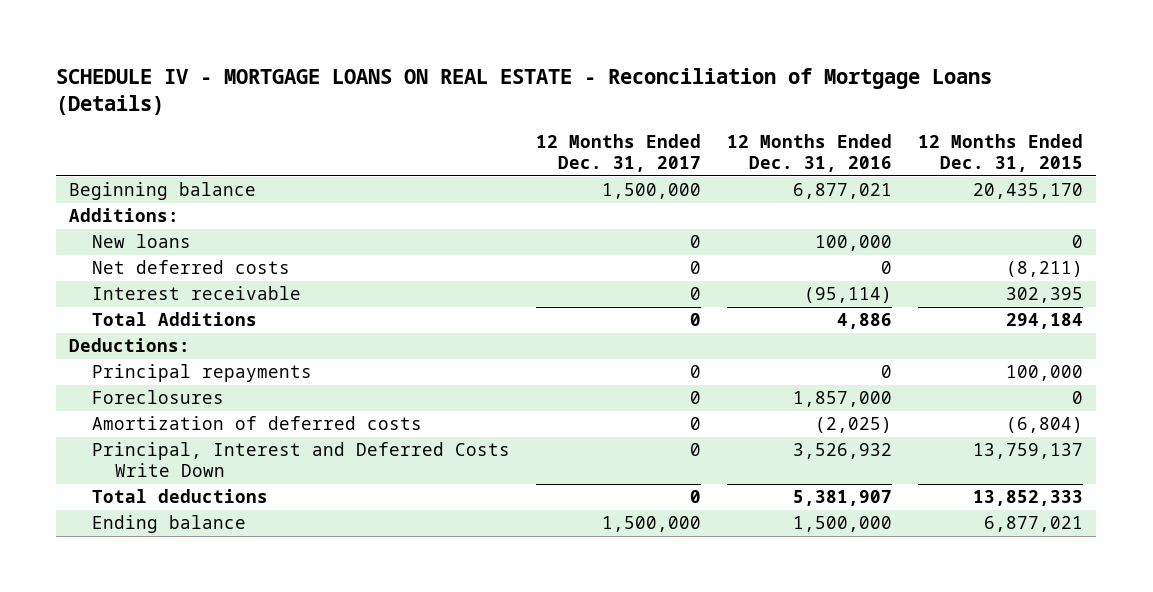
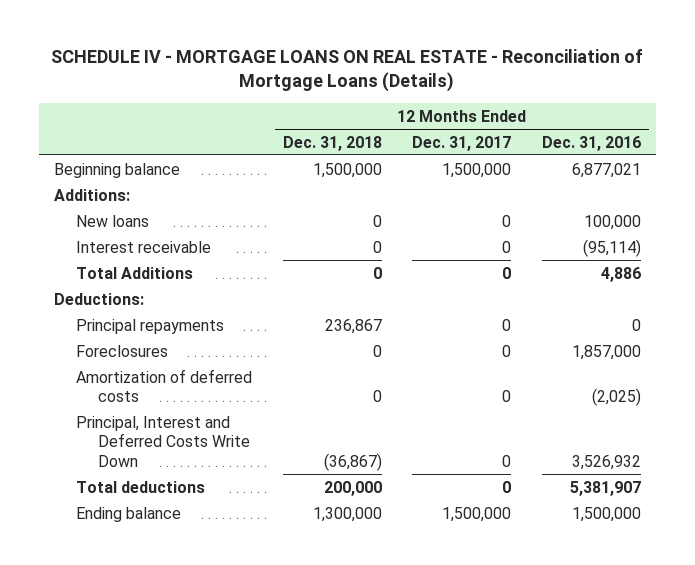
[918,134,1084,172] 12 Months Ended Dec. 31, 2015 -> none
none -> [282,135,382,151] Dec. 31, 2018
[92,260,291,275] Net deferred costs -> none

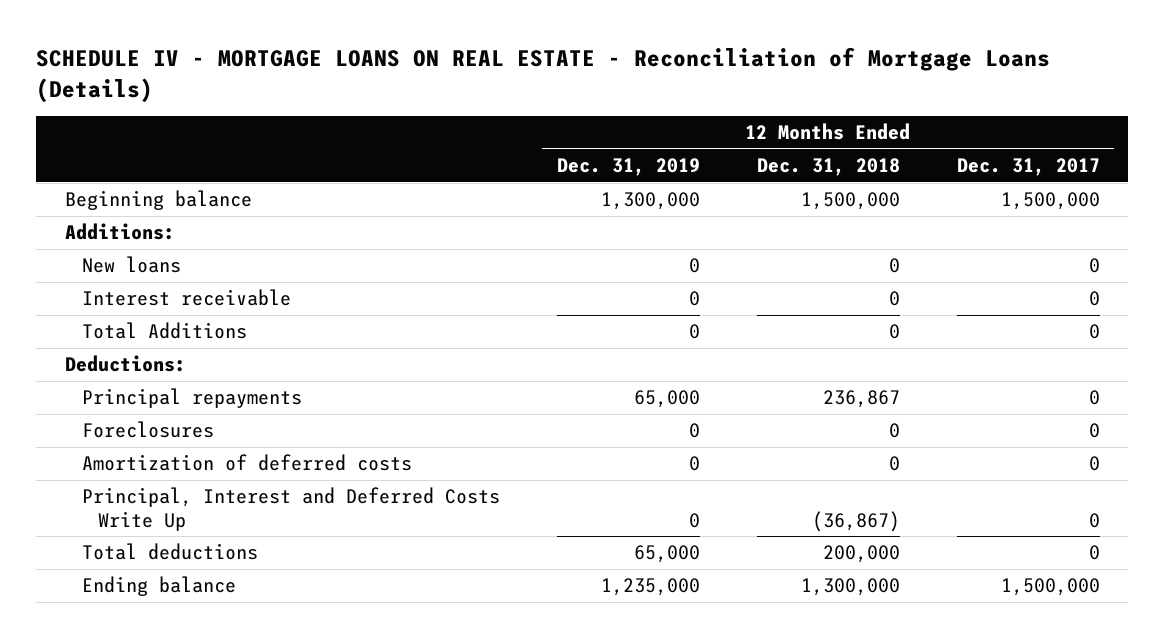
[542,135,642,151] Dec. 31, 2016 -> none
none -> [556,157,700,176] Dec. 31, 2019
[76,415,251,467] Principal, Interest and Deferred Costs Write Down -> [81,487,500,531] Principal, Interest and Deferred Costs Write Up

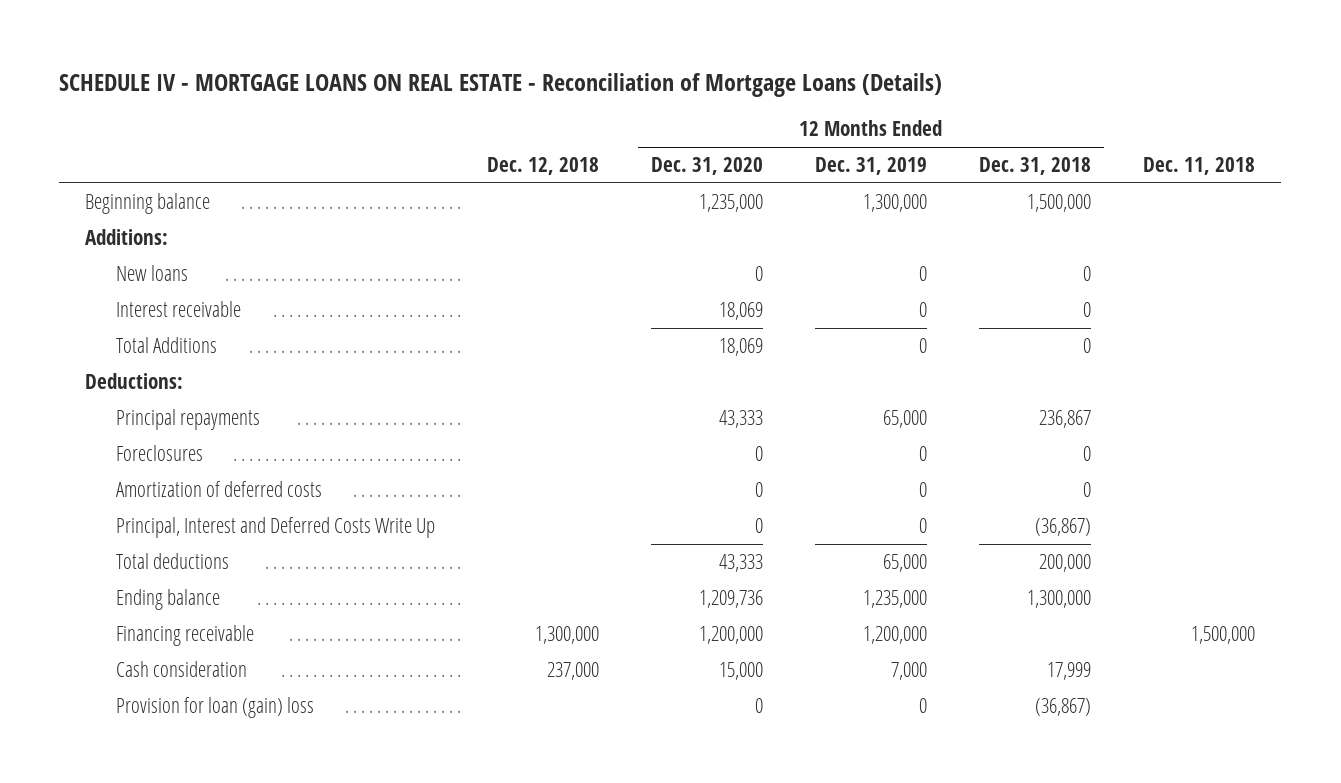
[956,157,1100,176] Dec. 31, 2017 -> none
none -> [486,157,599,176] Dec. 12, 2018
none -> [650,157,763,176] Dec. 31, 2020
none -> [1143,157,1256,176] Dec. 11, 2018
none -> [115,625,254,647] Financing receivable
none -> [115,661,247,678] Cash consideration
none -> [115,697,314,719] Provision for loan (gain) loss

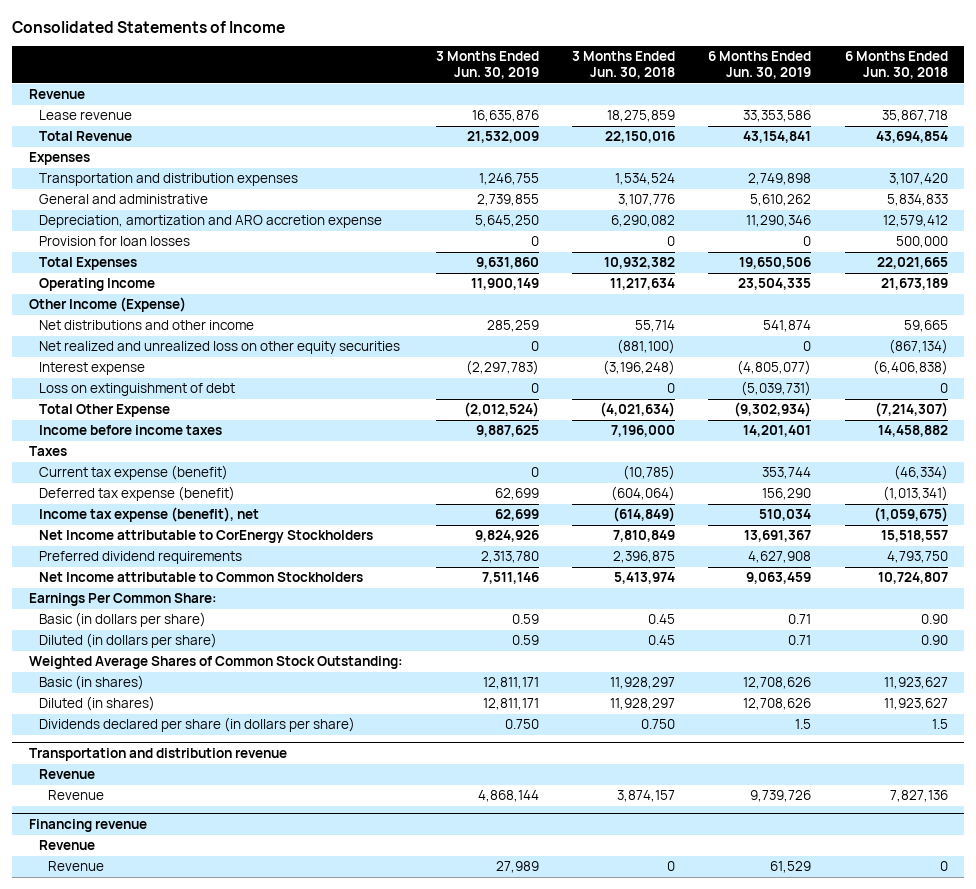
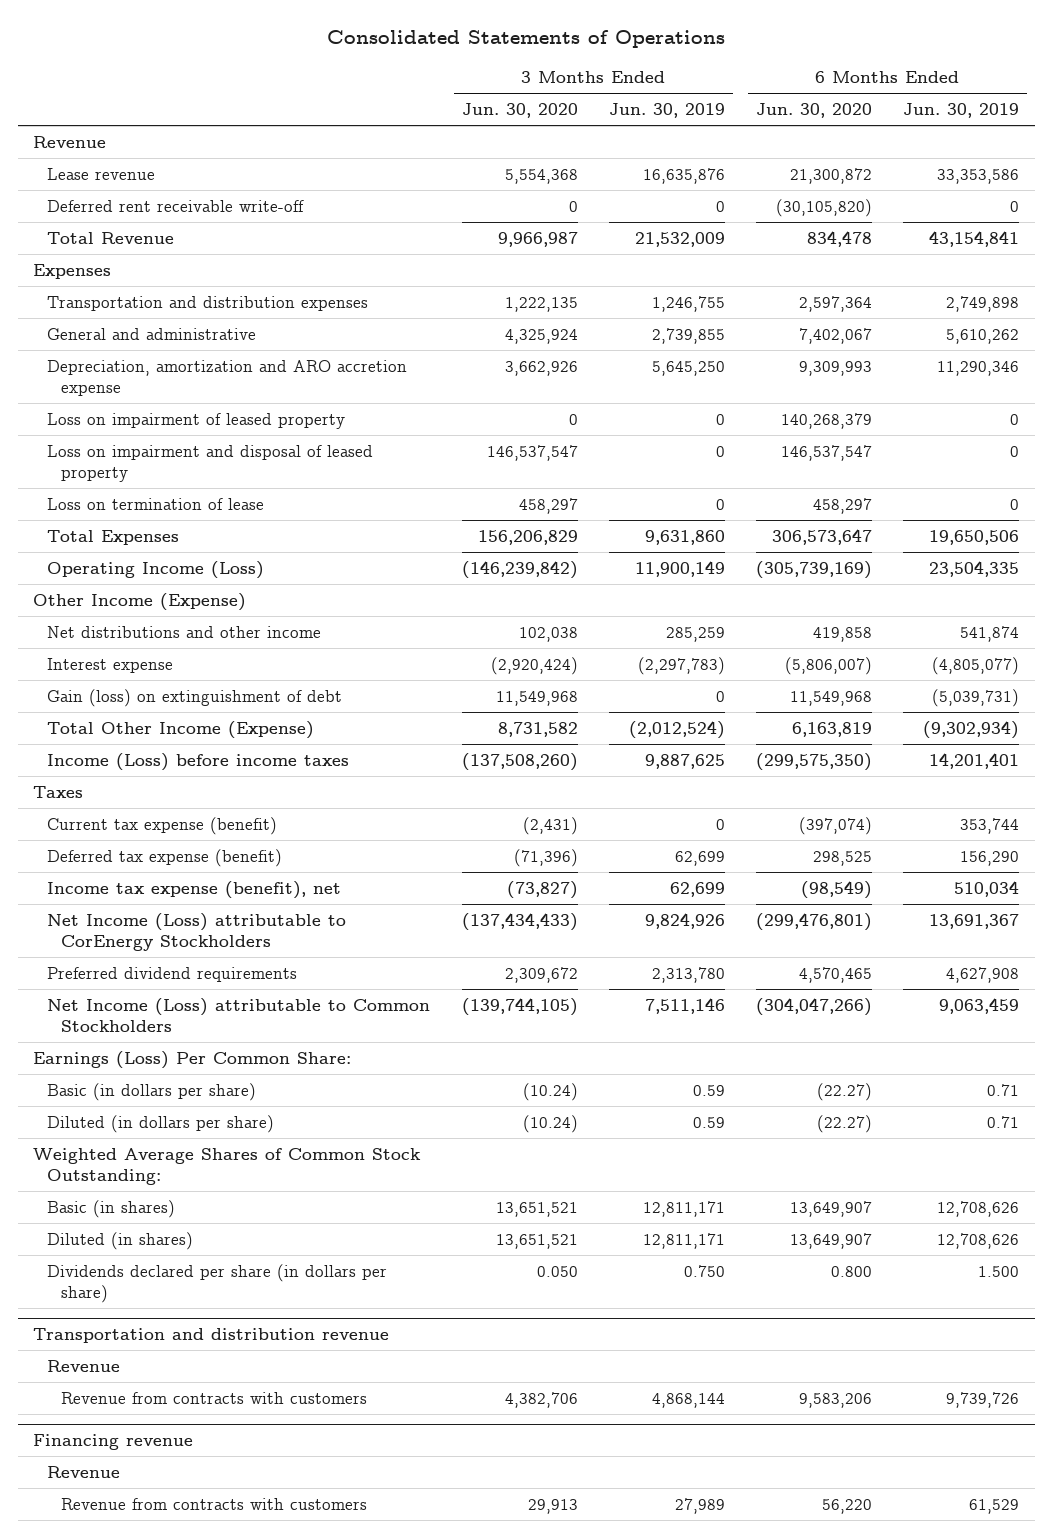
[11,20,285,33] Consolidated Statements of Income -> [327,30,726,49] Consolidated Statements of Operations
[572,51,676,80] 3 Months Ended Jun. 30, 2018 -> none
[844,51,948,80] 6 Months Ended Jun. 30, 2018 -> none
none -> [461,102,578,118] Jun. 30, 2020
none -> [755,102,872,118] Jun. 30, 2020
none -> [47,199,305,212] Deferred rent receivable write-off
[38,236,190,247] Provision for loan losses -> none
none -> [47,412,346,429] Loss on impairment of leased property
none -> [47,444,374,482] Loss on impairment and disposal of leased property
none -> [47,497,265,510] Loss on termination of lease
[38,278,155,292] Operating Income -> [47,560,265,579] Operating Income (Loss)
[38,341,400,355] Net realized and unrealized loss on other equity securities -> none
[38,383,235,397] Loss on extinguishment of debt -> [47,688,343,707] Gain (loss) on extinguishment of debt
[38,404,170,418] Total Other Expense -> [47,720,315,739] Total Other Income (Expense)
[38,425,222,436] Income before income taxes -> [47,752,350,771] Income (Loss) before income taxes
[38,530,373,544] Net Income attributable to CorEnergy Stockholders -> [47,912,347,951] Net Income (Loss) attributable to CorEnergy Stockholders
[38,572,363,583] Net Income attributable to Common Stockholders -> [47,997,431,1032] Net Income (Loss) attributable to Common Stockholders
[28,593,217,607] Earnings Per Common Share: -> [33,1050,352,1069] Earnings (Loss) Per Common Share:
[795,719,812,730] 1.5 -> [978,1265,1020,1277] 1.500
[48,790,105,801] Revenue -> [61,1391,368,1404] Revenue from contracts with customers
[48,861,105,872] Revenue -> [61,1497,368,1510] Revenue from contracts with customers

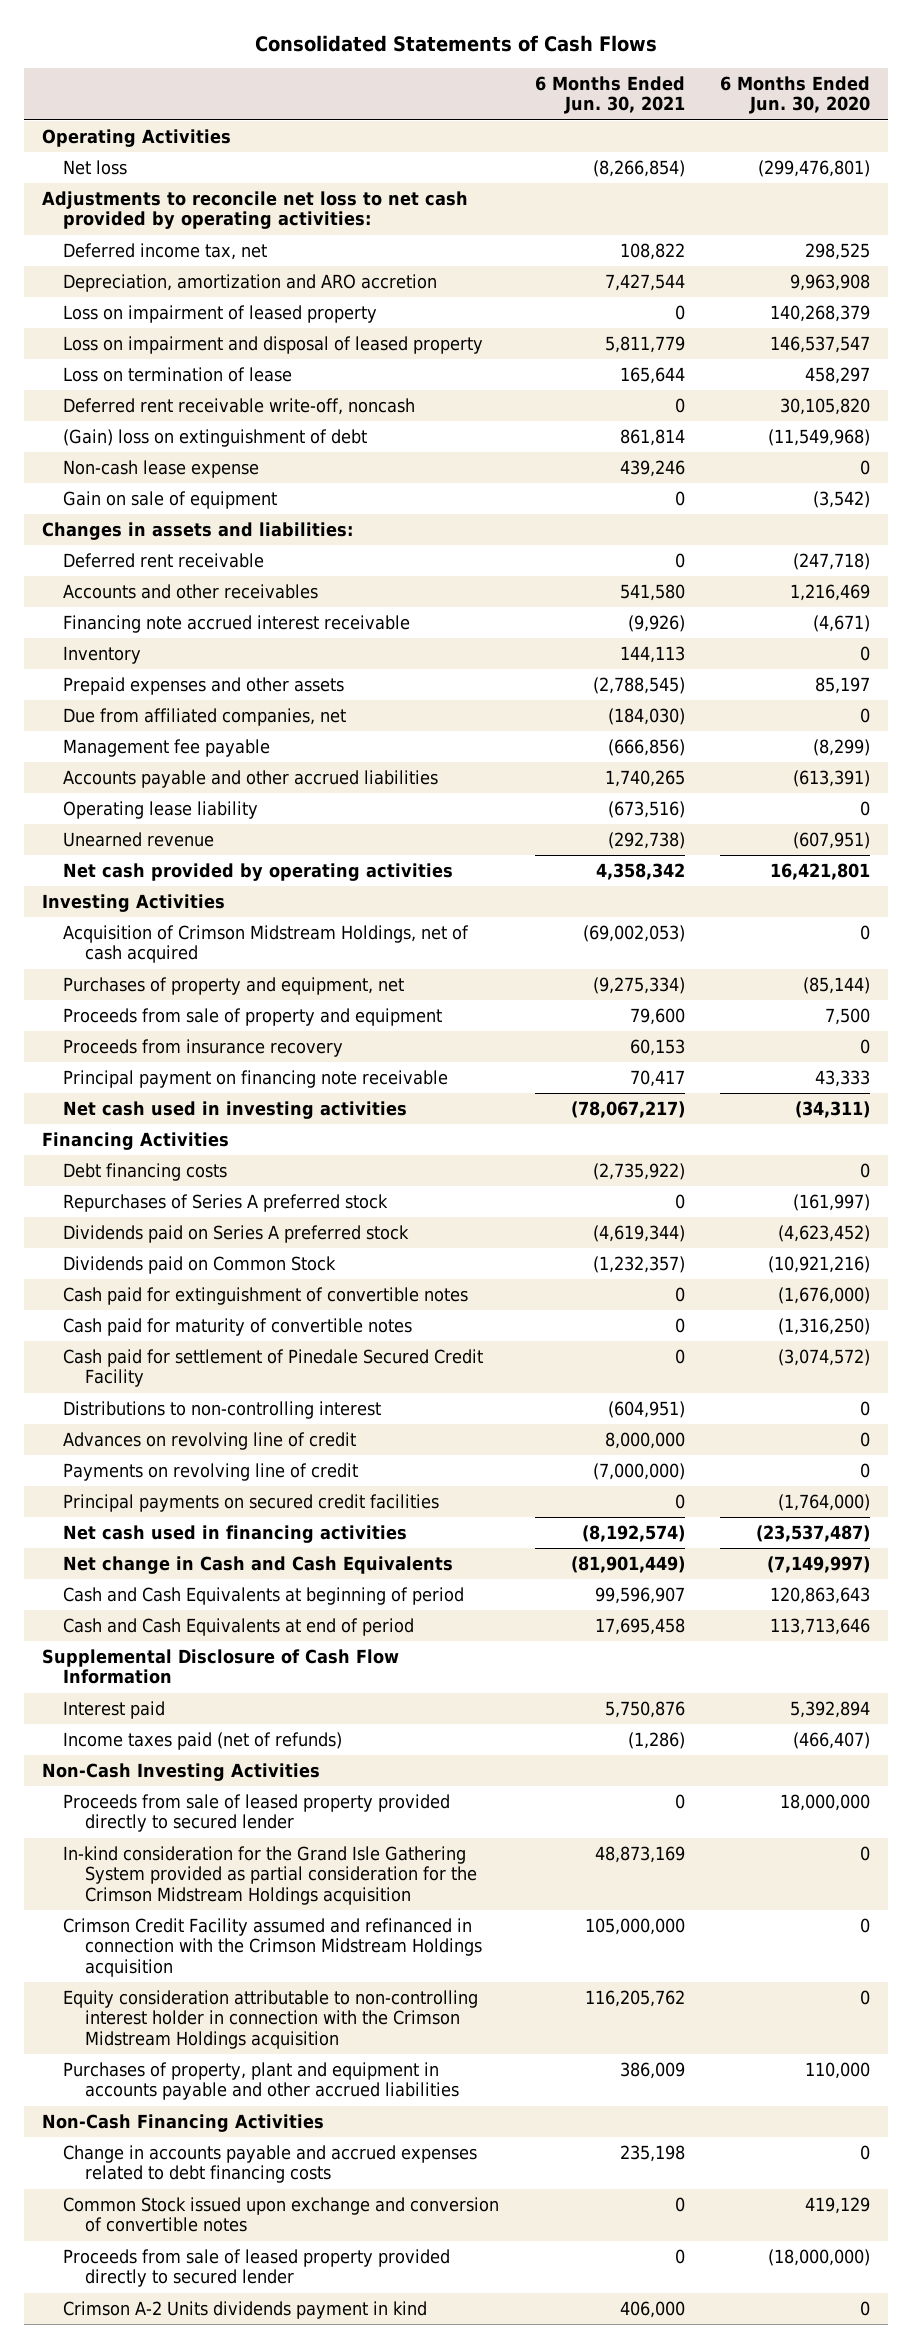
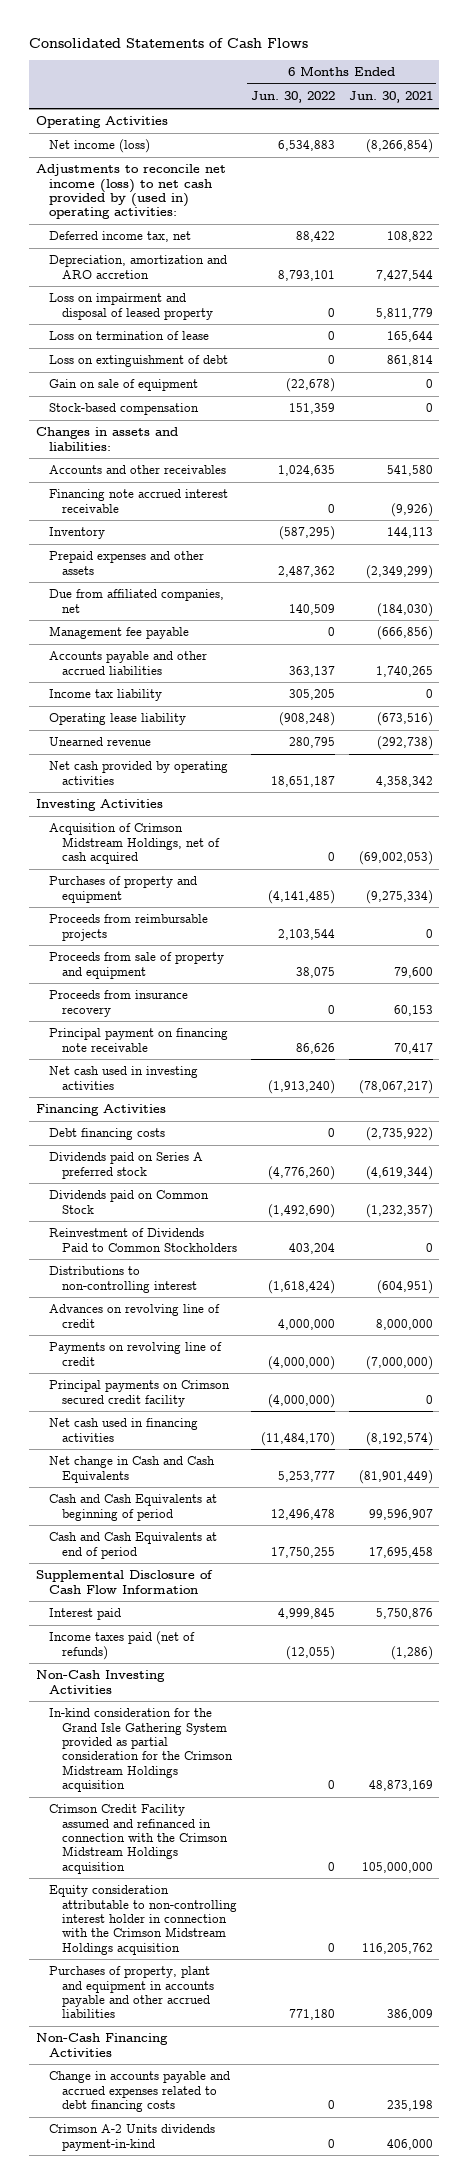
[720,76,871,115] 6 Months Ended Jun. 30, 2020 -> none
none -> [250,91,335,104] Jun. 30, 2022
[63,159,128,175] Net loss -> [48,139,150,154] Net income (loss)
[41,190,468,230] Adjustments to reconcile net loss to net cash provided by operating activities: -> [35,164,226,220] Adjustments to reconcile net income (loss) to net cash provided by (used in) operating activities:
[63,304,378,323] Loss on impairment of leased property -> none
[63,397,416,415] Deferred rent receivable write-off, noncash -> none
[63,459,260,478] Non-cash lease expense -> none
[63,428,368,447] (Gain) loss on extinguishment of debt -> [48,355,228,368] Loss on extinguishment of debt
none -> [48,403,199,416] Stock-based compensation
[63,552,265,568] Deferred rent receivable -> none
[592,676,685,694] (2,788,545) -> [365,564,433,579] (2,349,299)
none -> [48,689,162,702] Income tax liability
[63,976,405,995] Purchases of property and equipment, net -> [48,876,197,903] Purchases of property and equipment
none -> [48,914,208,941] Proceeds from reimbursable projects
[63,1193,389,1212] Repurchases of Series A preferred stock -> none
[63,1286,469,1305] Cash paid for extinguishment of convertible notes -> none
[63,1317,413,1336] Cash paid for maturity of convertible notes -> none
[63,1348,484,1388] Cash paid for settlement of Pinedale Secured Credit Facility -> none
none -> [48,1228,237,1252] Reinvestment of Dividends Paid to Common Stockholders
[63,1493,440,1512] Principal payments on secured credit facilities -> [48,1380,230,1407] Principal payments on Crimson secured credit facility
[63,1793,451,1833] Proceeds from sale of leased property provided directly to secured lender -> none
[63,2196,500,2233] Common Stock issued upon exchange and conversion of convertible notes -> none
[63,2248,451,2288] Proceeds from sale of leased property provided directly to secured lender -> none
[63,2300,428,2319] Crimson A-2 Units dividends payment in kind -> [48,2124,215,2151] Crimson A-2 Units dividends payment-in-kind

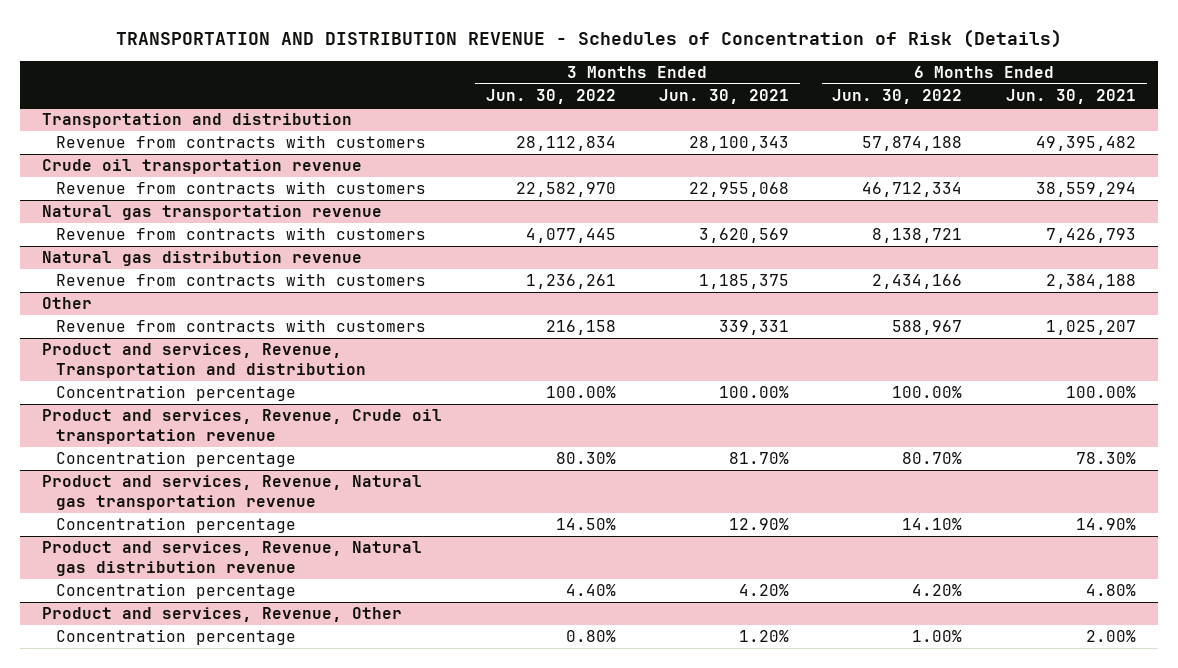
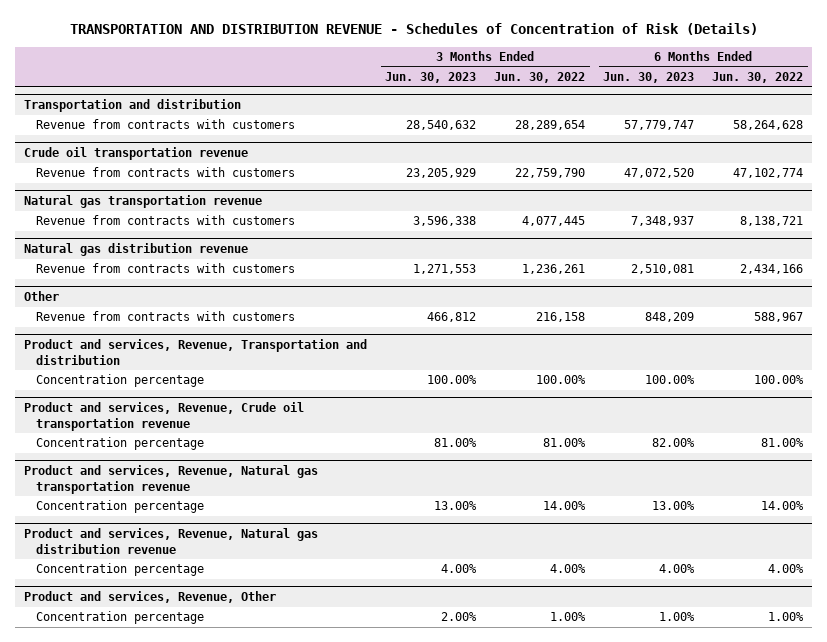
[659,89,790,105] Jun. 30, 2021 -> none
[1005,89,1136,105] Jun. 30, 2021 -> none
none -> [385,71,477,83] Jun. 30, 2023
none -> [603,71,695,83] Jun. 30, 2023
[515,136,616,152] 28,112,834 -> [515,120,586,131] 28,289,654
[862,136,963,152] 57,874,188 -> [733,120,804,131] 58,264,628
[515,182,616,198] 22,582,970 -> [515,168,586,179] 22,759,790
[862,182,963,198] 46,712,334 -> [733,168,804,179] 47,102,774
[555,452,616,465] 80.30% -> [543,438,587,448] 81.00%
[902,452,963,465] 80.70% -> [761,438,805,448] 81.00%
[555,518,616,531] 14.50% -> [543,501,587,511] 14.00%
[902,518,963,531] 14.10% -> [761,501,805,511] 14.00%
[565,584,616,597] 4.40% -> [550,564,587,574] 4.00%
[912,584,963,597] 4.20% -> [768,564,805,574] 4.00%
[565,630,616,643] 0.80% -> [550,612,587,622] 1.00%

